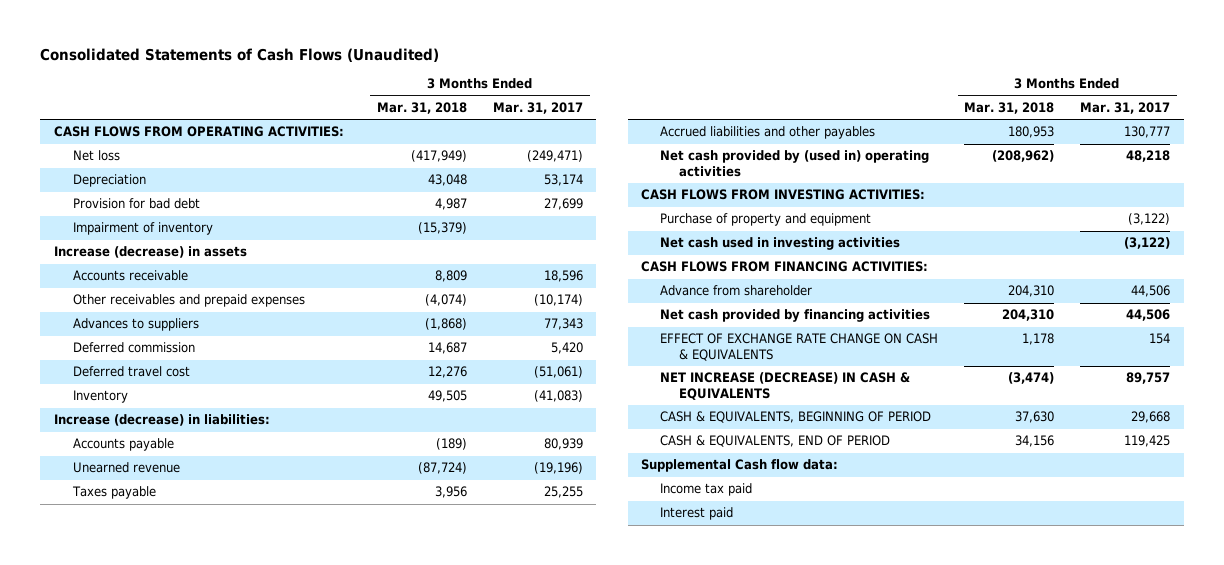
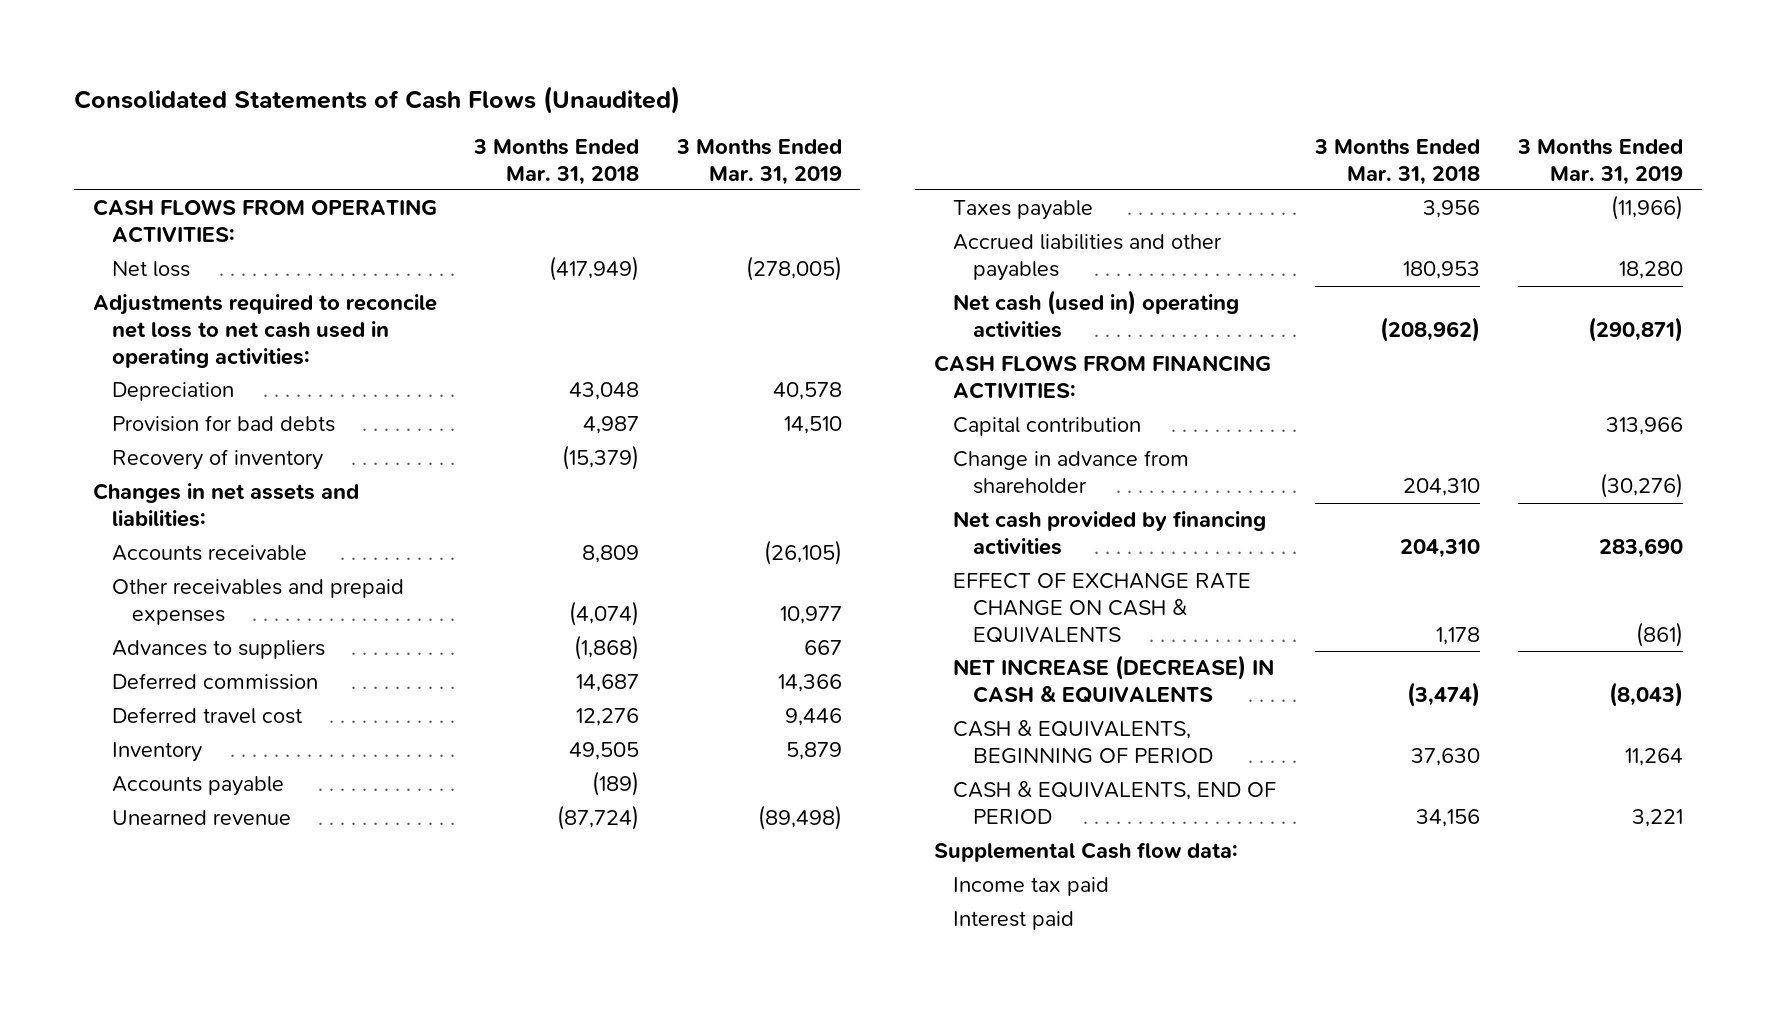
[493,102,584,115] Mar. 31, 2017 -> none
none -> [675,138,842,185] 3 Months Ended Mar. 31, 2019
none -> [92,294,437,369] Adjustments required to reconcile net loss to net cash used in operating activities:
[53,246,247,259] Increase (decrease) in assets -> none
[72,198,200,210] Provision for bad debt -> [112,415,336,433] Provision for bad debts
[72,222,213,236] Impairment of inventory -> [112,449,324,471] Recovery of inventory
none -> [92,483,359,528] Changes in net assets and liabilities:
[53,414,270,427] Increase (decrease) in liabilities: -> none
[640,189,925,201] CASH FLOWS FROM INVESTING ACTIVITIES: -> none
[659,213,871,227] Purchase of property and equipment -> none
[659,237,900,251] Net cash used in investing activities -> none
[659,150,929,177] Net cash provided by (used in) operating activities -> [953,290,1240,339] Net cash (used in) operating activities
none -> [953,417,1142,437] Capital contribution
[659,285,812,297] Advance from shareholder -> [953,450,1190,495] Change in advance from shareholder

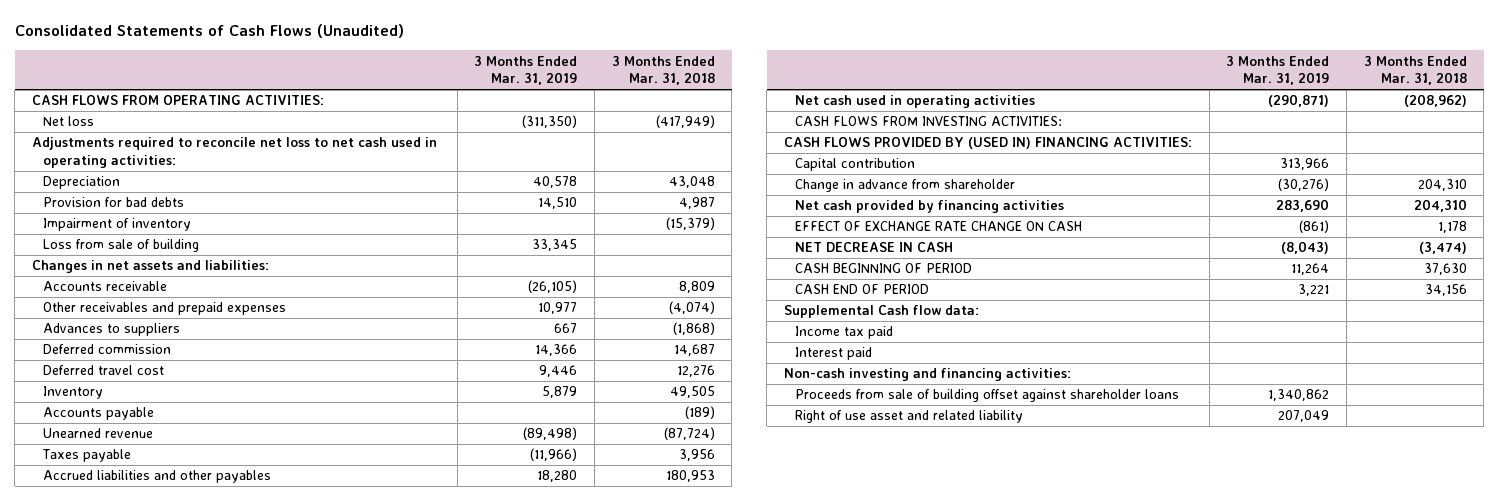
[745,256,842,282] (278,005) -> [522,115,578,129] (311,350)
[112,449,324,471] Recovery of inventory -> [42,218,191,232] Impairment of inventory
none -> [42,239,199,253] Loss from sale of building
[953,290,1240,339] Net cash (used in) operating activities -> [794,95,1035,109] Net cash used in operating activities
none -> [794,116,1062,127] CASH FLOWS FROM INVESTING ACTIVITIES:
[933,355,1271,400] CASH FLOWS FROM FINANCING ACTIVITIES: -> [783,137,1192,150] CASH FLOWS PROVIDED BY (USED IN) FINANCING ACTIVITIES:
[953,573,1252,644] EFFECT OF EXCHANGE RATE CHANGE ON CASH & EQUIVALENTS -> [794,221,1082,232] EFFECT OF EXCHANGE RATE CHANGE ON CASH
[953,655,1275,704] NET INCREASE (DECREASE) IN CASH & EQUIVALENTS -> [794,242,953,253] NET DECREASE IN CASH
[953,720,1214,765] CASH & EQUIVALENTS, BEGINNING OF PERIOD -> [794,263,972,274] CASH BEGINNING OF PERIOD
[953,781,1277,825] CASH & EQUIVALENTS, END OF PERIOD -> [794,284,929,295] CASH END OF PERIOD
none -> [783,368,1071,382] Non-cash investing and financing activities:
none -> [794,389,1179,403] Proceeds from sale of building offset against shareholder loans
none -> [794,410,1023,424] Right of use asset and related liability

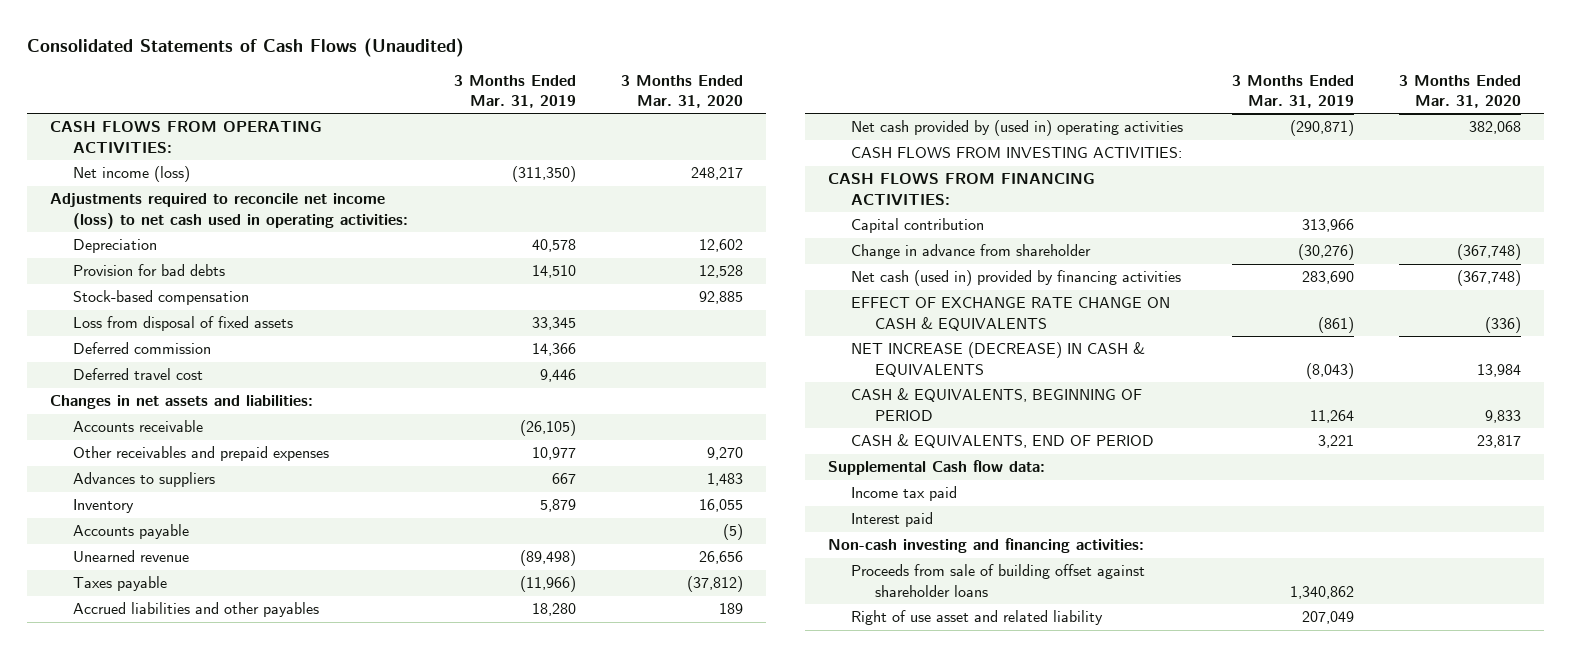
[611,55,715,86] 3 Months Ended Mar. 31, 2018 -> none
none -> [620,74,743,108] 3 Months Ended Mar. 31, 2020
[42,116,94,127] Net loss -> [73,166,191,183] Net income (loss)
[31,137,437,168] Adjustments required to reconcile net loss to net cash used in operating activities: -> [49,193,409,229] Adjustments required to reconcile net income (loss) to net cash used in operating activities:
[42,218,191,232] Impairment of inventory -> none
none -> [73,290,250,306] Stock-based compensation
[42,239,199,253] Loss from sale of building -> [73,316,294,332] Loss from disposal of fixed assets
[42,344,171,355] Deferred commission -> [73,342,212,355] Deferred commission
[42,365,164,376] Deferred travel cost -> [73,368,204,381] Deferred travel cost
[794,95,1035,109] Net cash used in operating activities -> [851,120,1184,137] Net cash provided by (used in) operating activities
[783,137,1192,150] CASH FLOWS PROVIDED BY (USED IN) FINANCING ACTIVITIES: -> [827,173,1095,205] CASH FLOWS FROM FINANCING ACTIVITIES:
[794,200,1064,214] Net cash provided by financing activities -> [851,270,1182,287] Net cash (used in) provided by financing activities
[794,221,1082,232] EFFECT OF EXCHANGE RATE CHANGE ON CASH -> [851,297,1171,331] EFFECT OF EXCHANGE RATE CHANGE ON CASH & EQUIVALENTS
[794,242,953,253] NET DECREASE IN CASH -> [851,342,1146,377] NET INCREASE (DECREASE) IN CASH & EQUIVALENTS
[794,263,972,274] CASH BEGINNING OF PERIOD -> [851,388,1143,421] CASH & EQUIVALENTS, BEGINNING OF PERIOD
[794,284,929,295] CASH END OF PERIOD -> [851,434,1155,449] CASH & EQUIVALENTS, END OF PERIOD

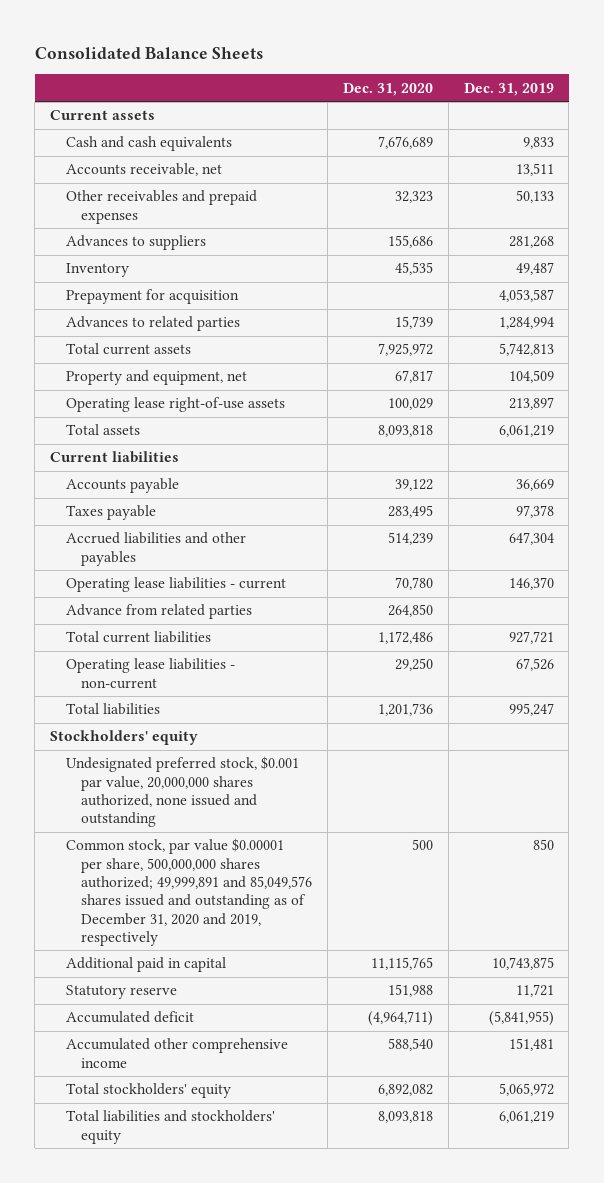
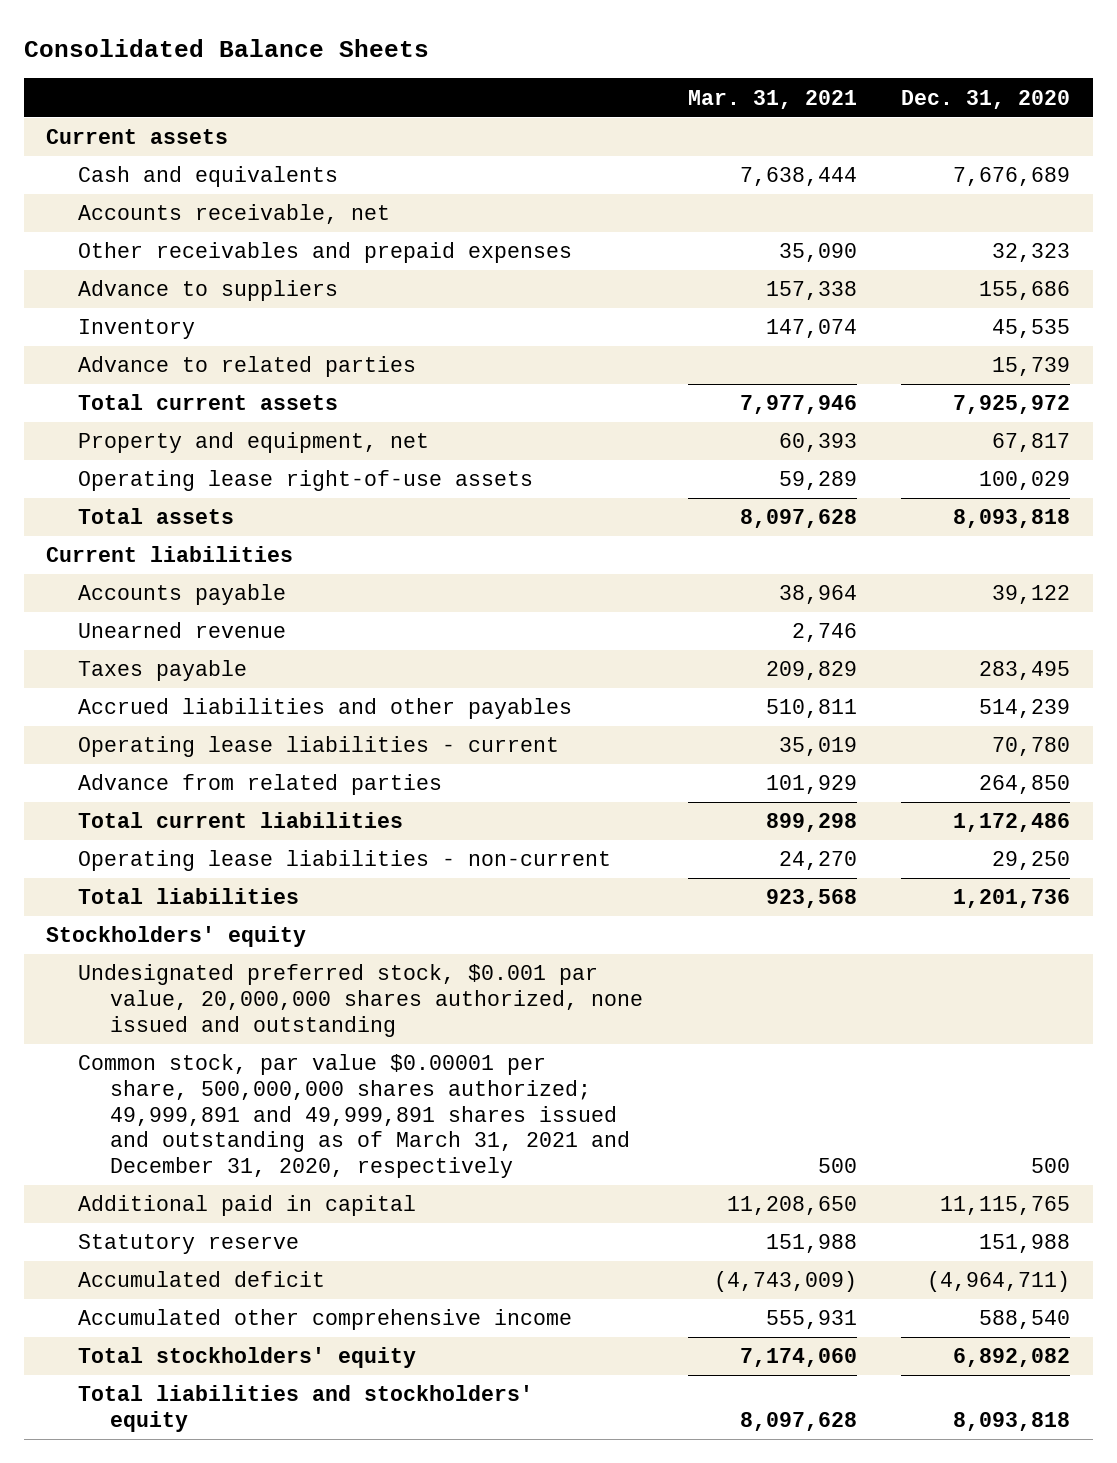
[463,82,554,96] Dec. 31, 2019 -> none
none -> [687,89,857,109] Mar. 31, 2021
[65,136,232,152] Cash and cash equivalents -> [78,166,339,188] Cash and equivalents
[65,235,206,251] Advances to suppliers -> [78,280,339,302] Advance to suppliers
[65,289,239,305] Prepayment for acquisition -> none
[65,316,240,332] Advances to related parties -> [78,356,417,378] Advance to related parties
none -> [78,622,287,639] Unearned revenue
[65,838,313,946] Common stock, par value $0.00001 per share, 500,000,000 shares authorized; 49,999,891 and 85,049,576 shares issued and outstanding as of December 31, 2020 and 2019, respectively -> [78,1054,631,1178] Common stock, par value $0.00001 per share, 500,000,000 shares authorized; 49,999,891 and 49,999,891 shares issued and outstanding as of March 31, 2021 and December 31, 2020, respectively

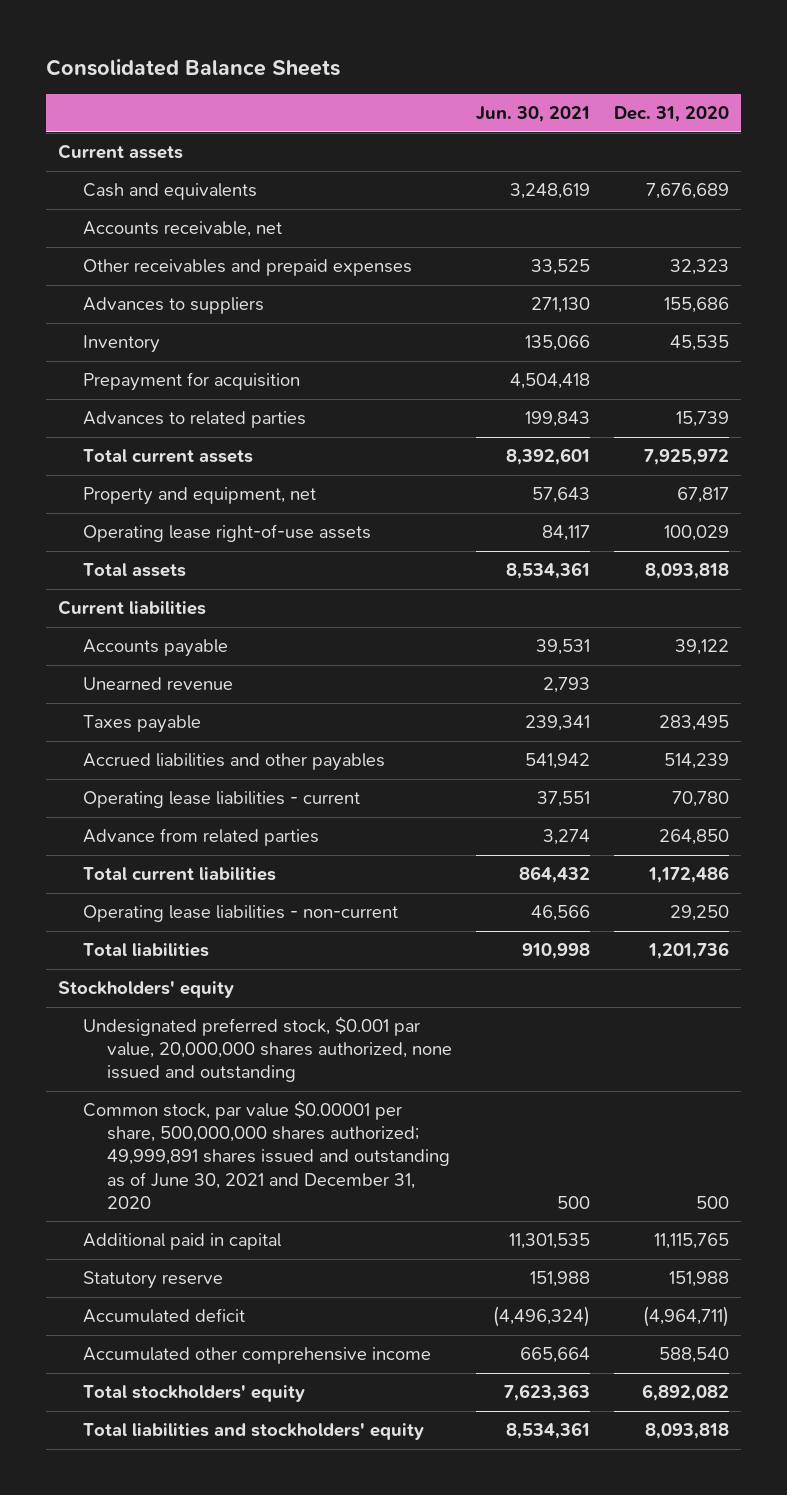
[687,89,857,109] Mar. 31, 2021 -> none
none -> [476,106,591,123] Jun. 30, 2021
[78,280,339,302] Advance to suppliers -> [82,297,264,315] Advances to suppliers
none -> [82,372,300,392] Prepayment for acquisition
[78,356,417,378] Advance to related parties -> [82,411,306,429] Advances to related parties
[78,1054,631,1178] Common stock, par value $0.00001 per share, 500,000,000 shares authorized; 49,999,891 and 49,999,891 shares issued and outstanding as of March 31, 2021 and December 31, 2020, respectively -> [82,1100,451,1209] Common stock, par value $0.00001 per share, 500,000,000 shares authorized; 49,999,891 shares issued and outstanding as of June 30, 2021 and December 31, 2020

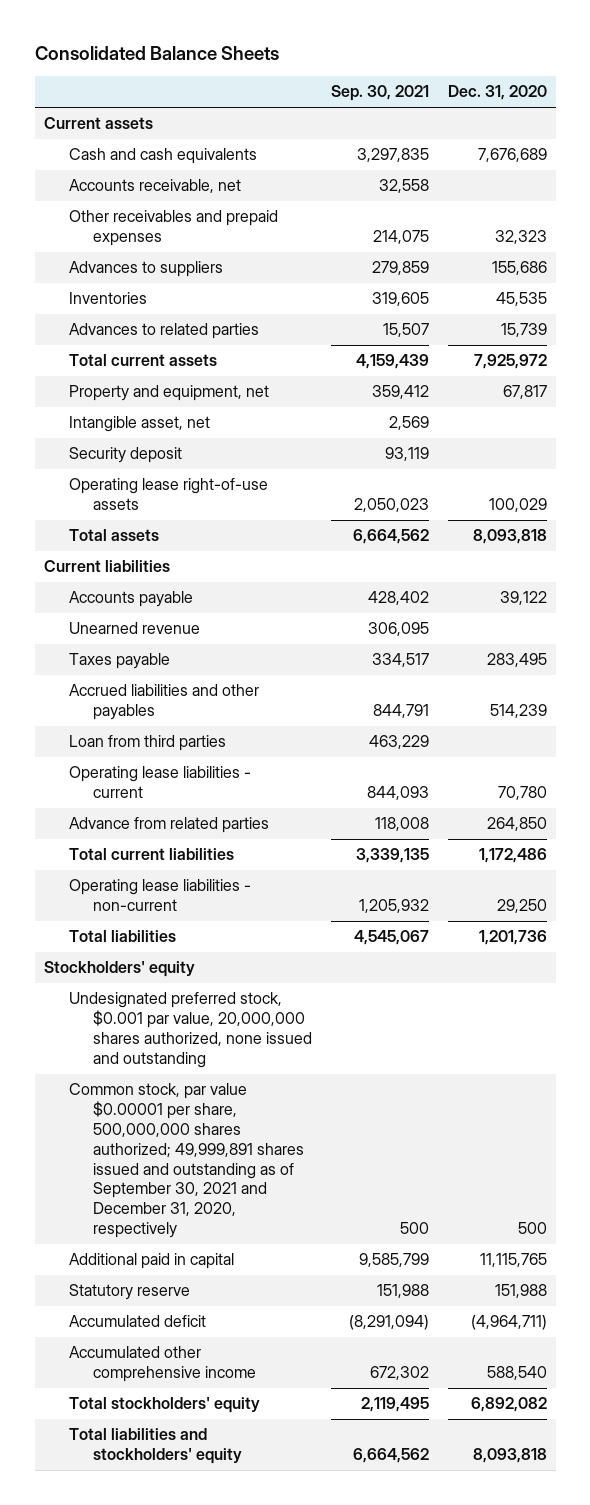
[476,106,591,123] Jun. 30, 2021 -> none
none -> [330,85,429,102] Sep. 30, 2021
[82,183,257,201] Cash and equivalents -> [68,148,257,165] Cash and cash equivalents
[82,372,300,392] Prepayment for acquisition -> none
[82,335,160,354] Inventory -> [68,292,147,305] Inventories
none -> [68,416,210,433] Intangible asset, net
none -> [68,447,182,464] Security deposit
none -> [68,735,226,752] Loan from third parties
[82,1100,451,1209] Common stock, par value $0.00001 per share, 500,000,000 shares authorized; 49,999,891 shares issued and outstanding as of June 30, 2021 and December 31, 2020 -> [68,1083,305,1239] Common stock, par value $0.00001 per share, 500,000,000 shares authorized; 49,999,891 shares issued and outstanding as of September 30, 2021 and December 31, 2020, respectively

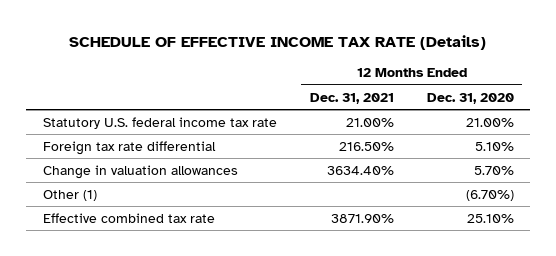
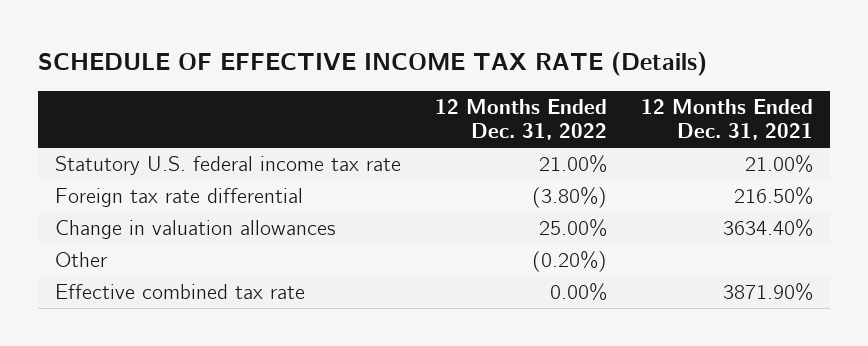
[426,92,514,104] Dec. 31, 2020 -> none
none -> [434,99,607,141] 12 Months Ended Dec. 31, 2022
[42,189,97,201] Other (1) -> [55,252,108,268] Other

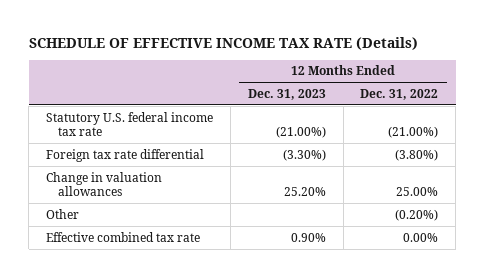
[640,99,813,141] 12 Months Ended Dec. 31, 2021 -> none
none -> [247,88,326,100] Dec. 31, 2023
[538,155,607,174] 21.00% -> [388,126,439,139] (21.00%)

